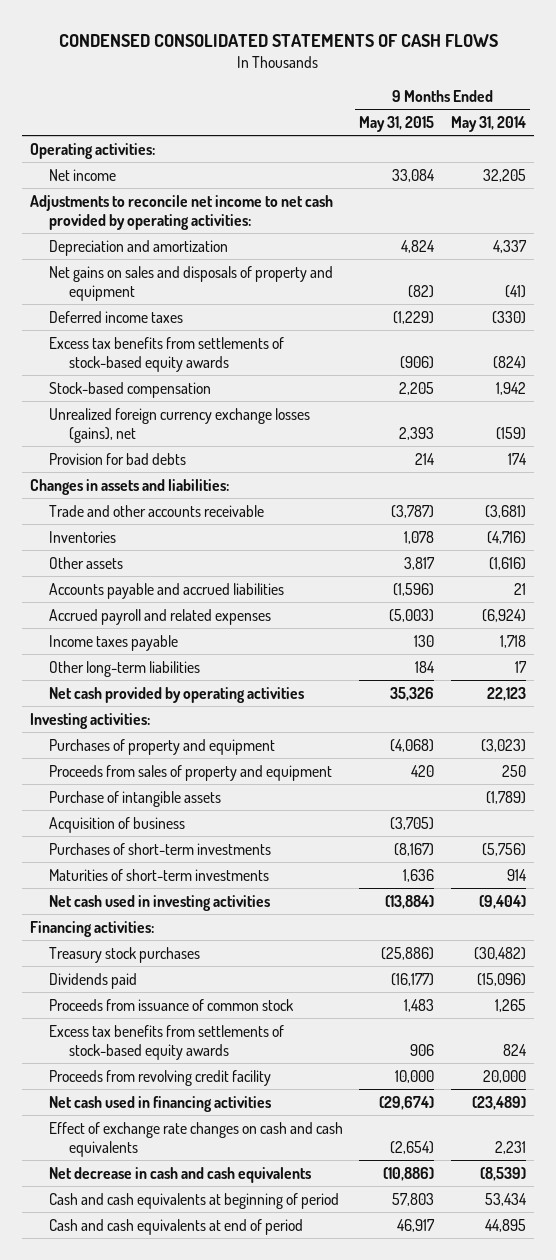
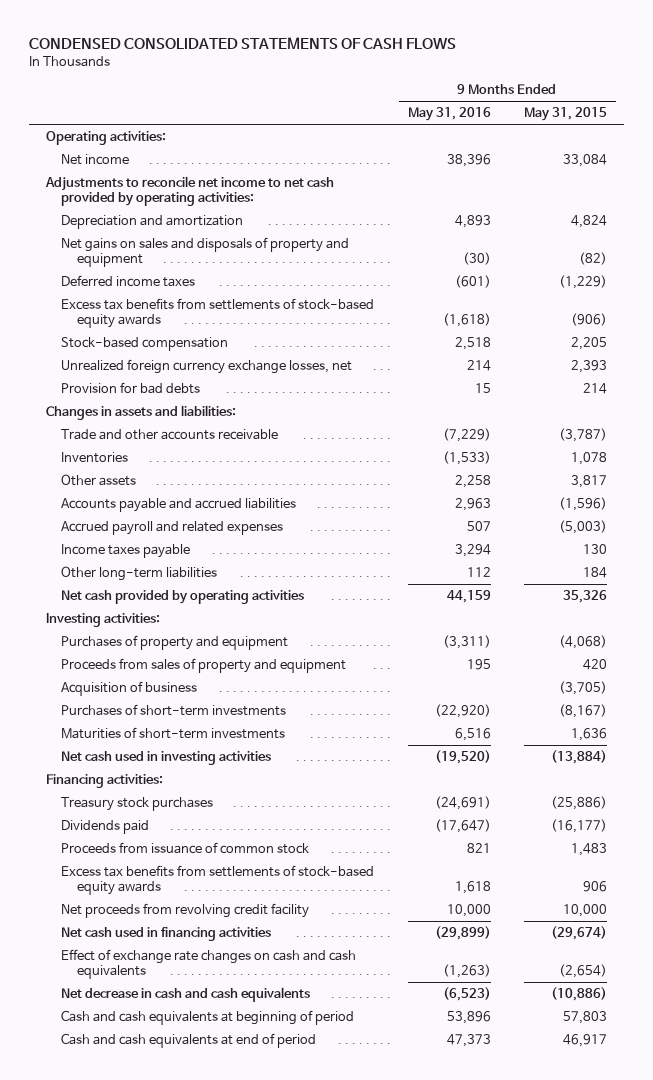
[450,116,526,133] May 31, 2014 -> none
none -> [407,107,491,122] May 31, 2016
[49,407,311,443] Unrealized foreign currency exchange losses (gains), net -> [61,359,353,375] Unrealized foreign currency exchange losses, net
[49,790,222,807] Purchase of intangible assets -> none
[49,1069,272,1086] Proceeds from revolving credit facility -> [61,903,310,919] Net proceeds from revolving credit facility

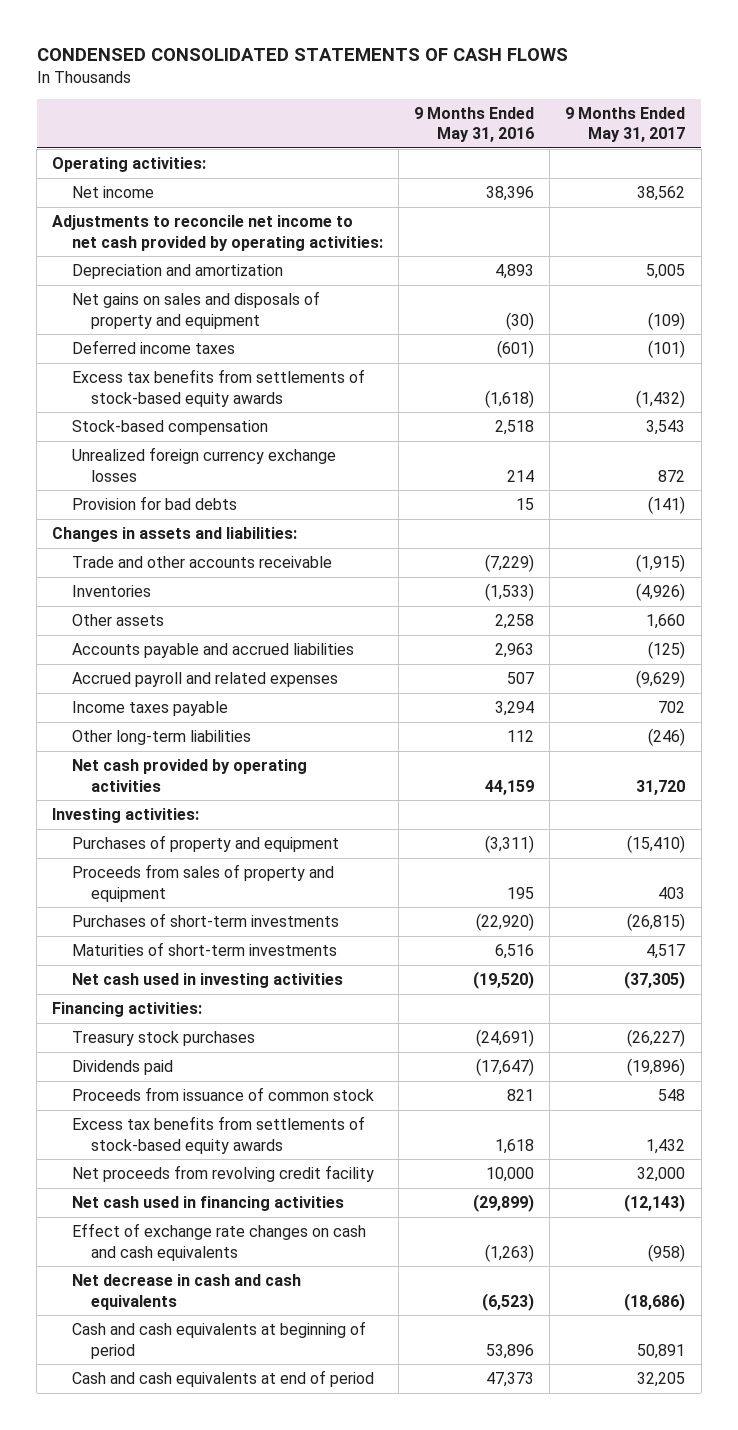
[524,107,608,122] May 31, 2015 -> none
none -> [565,106,686,143] 9 Months Ended May 31, 2017
[61,359,353,375] Unrealized foreign currency exchange losses, net -> [71,447,336,482] Unrealized foreign currency exchange losses
[61,681,198,697] Acquisition of business -> none

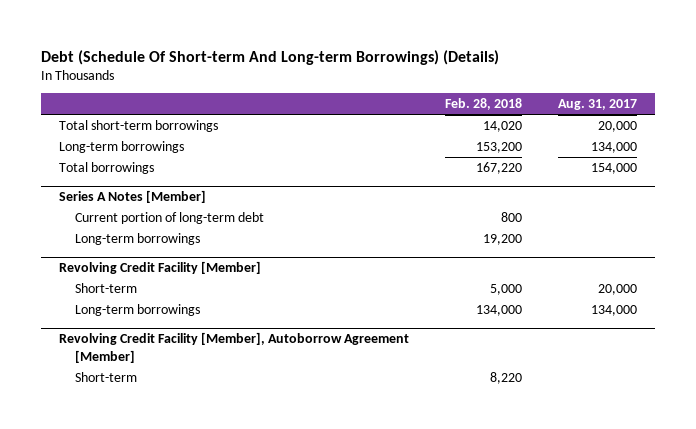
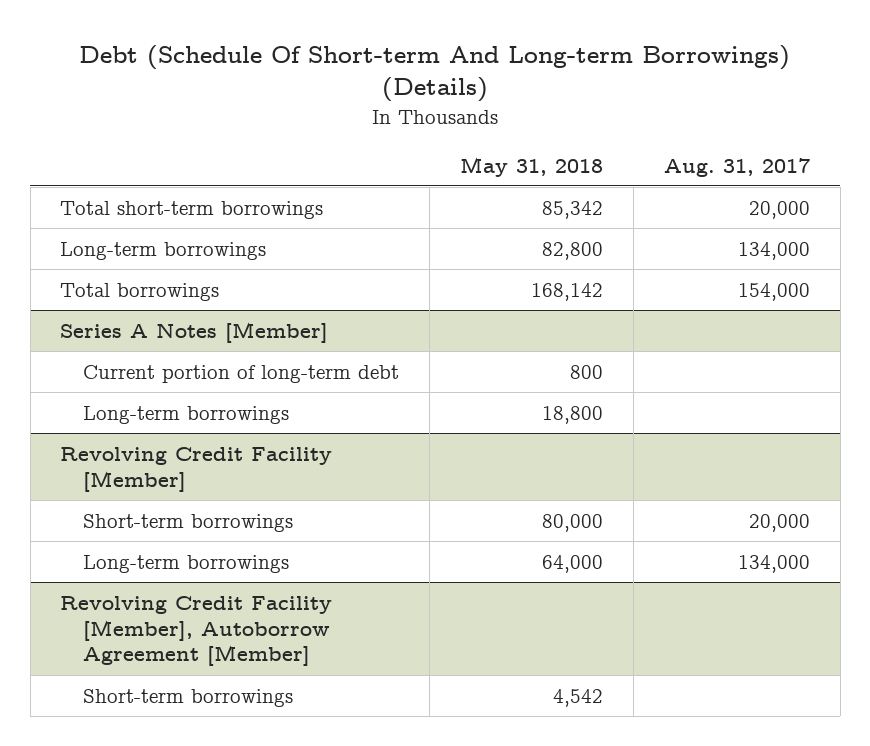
[444,98,522,111] Feb. 28, 2018 -> none
none -> [459,156,603,177] May 31, 2018
[74,282,137,293] Short-term -> [83,513,294,532] Short-term borrowings
[74,371,137,382] Short-term -> [83,688,294,707] Short-term borrowings

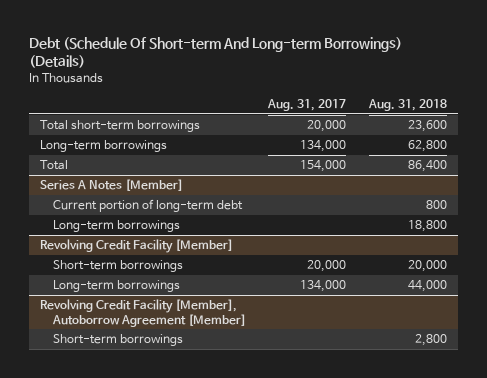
[459,156,603,177] May 31, 2018 -> none
none -> [367,99,447,112] Aug. 31, 2018
[60,282,220,301] Total borrowings -> [40,160,69,171] Total

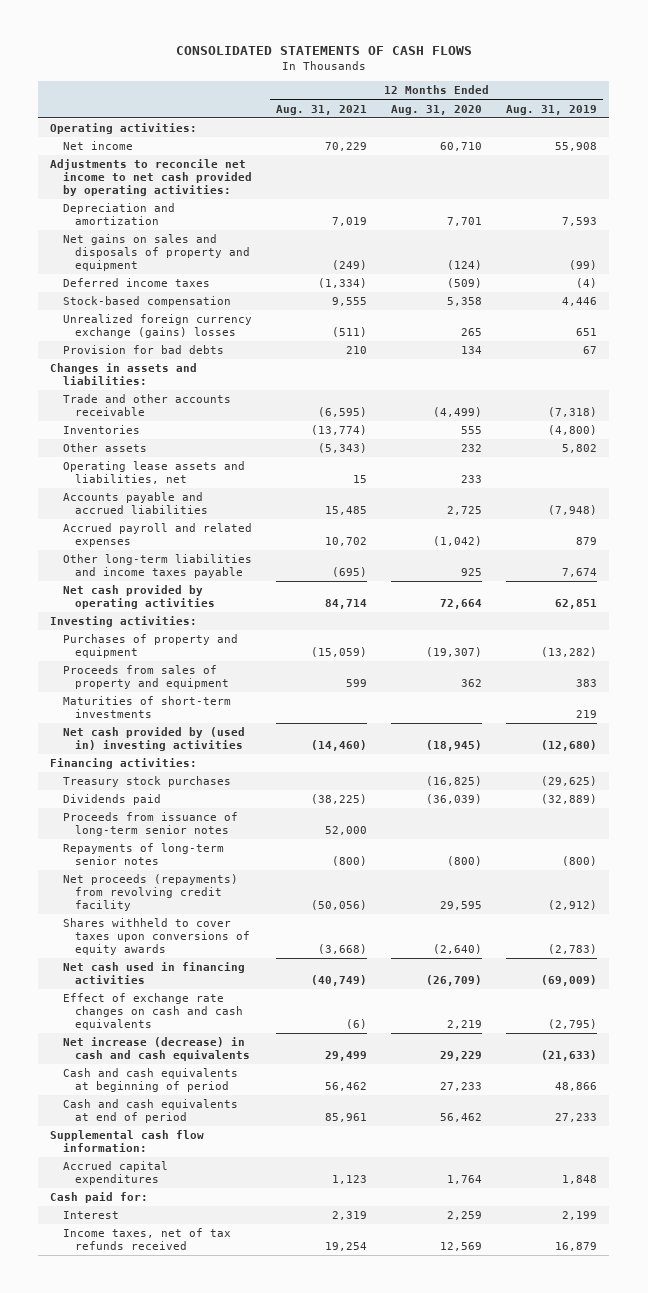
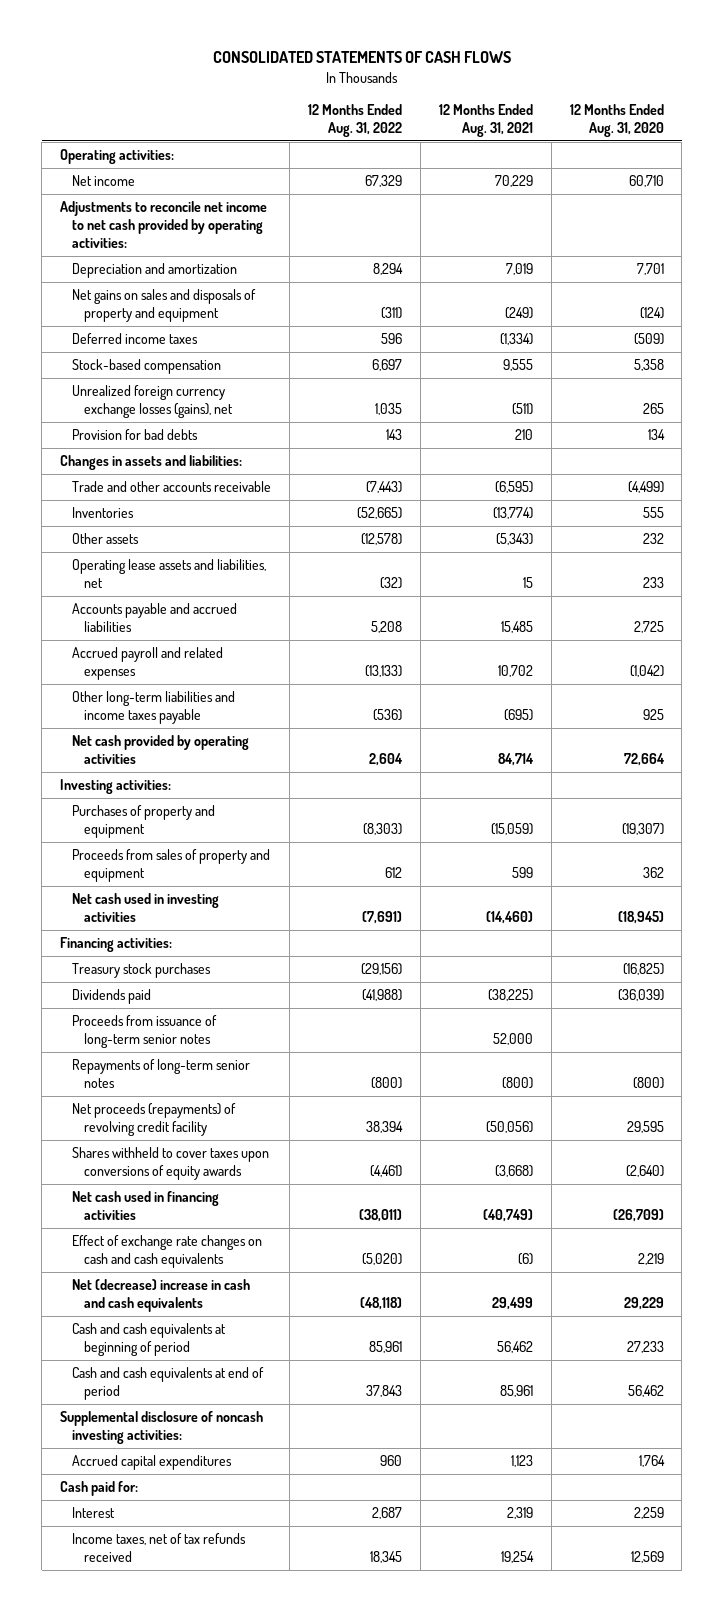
[506,104,598,115] Aug. 31, 2019 -> none
none -> [308,103,403,137] 12 Months Ended Aug. 31, 2022
[62,314,252,339] Unrealized foreign currency exchange (gains) losses -> [72,385,234,419] Unrealized foreign currency exchange losses (gains), net
[62,696,231,719] Maturities of short-term investments -> none
[62,727,245,752] Net cash provided by (used in) investing activities -> [72,893,220,923] Net cash used in investing activities
[62,874,238,911] Net proceeds (repayments) from revolving credit facility -> [72,1103,237,1137] Net proceeds (repayments) of revolving credit facility
[62,1037,251,1062] Net increase (decrease) in cash and cash equivalents -> [72,1279,251,1313] Net (decrease) increase in cash and cash equivalents
[50,1130,205,1153] Supplemental cash flow information: -> [59,1411,263,1445] Supplemental disclosure of noncash investing activities:

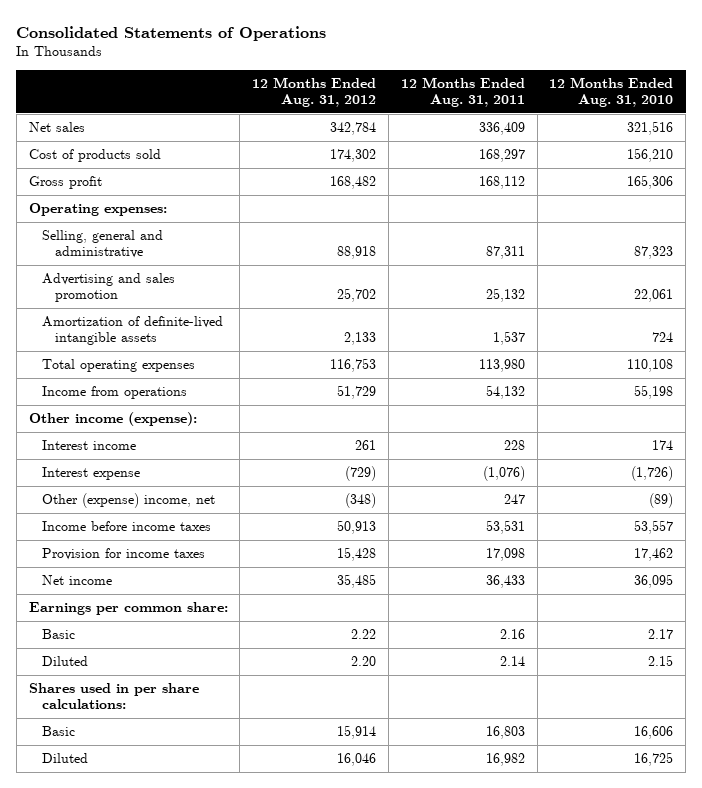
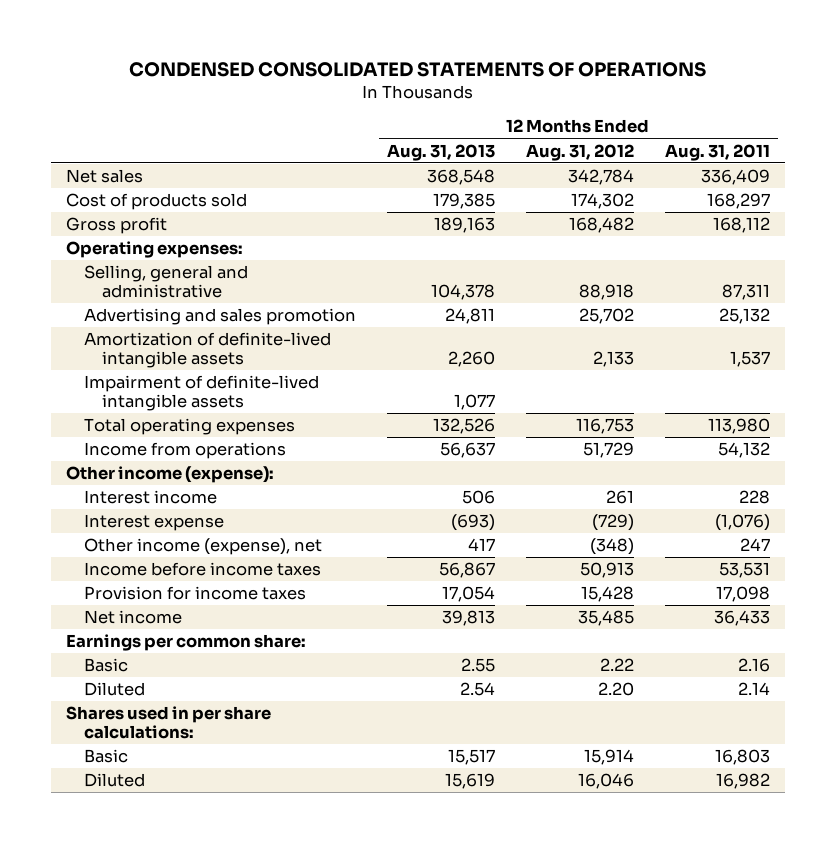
[16,25,327,41] Consolidated Statements of Operations -> [129,62,707,78] CONDENSED CONSOLIDATED STATEMENTS OF OPERATIONS
[549,76,674,107] 12 Months Ended Aug. 31, 2010 -> none
none -> [386,143,495,161] Aug. 31, 2013
none -> [83,375,319,411] Impairment of definite-lived intangible assets
[41,493,215,509] Other (expense) income, net -> [83,538,322,556] Other income (expense), net

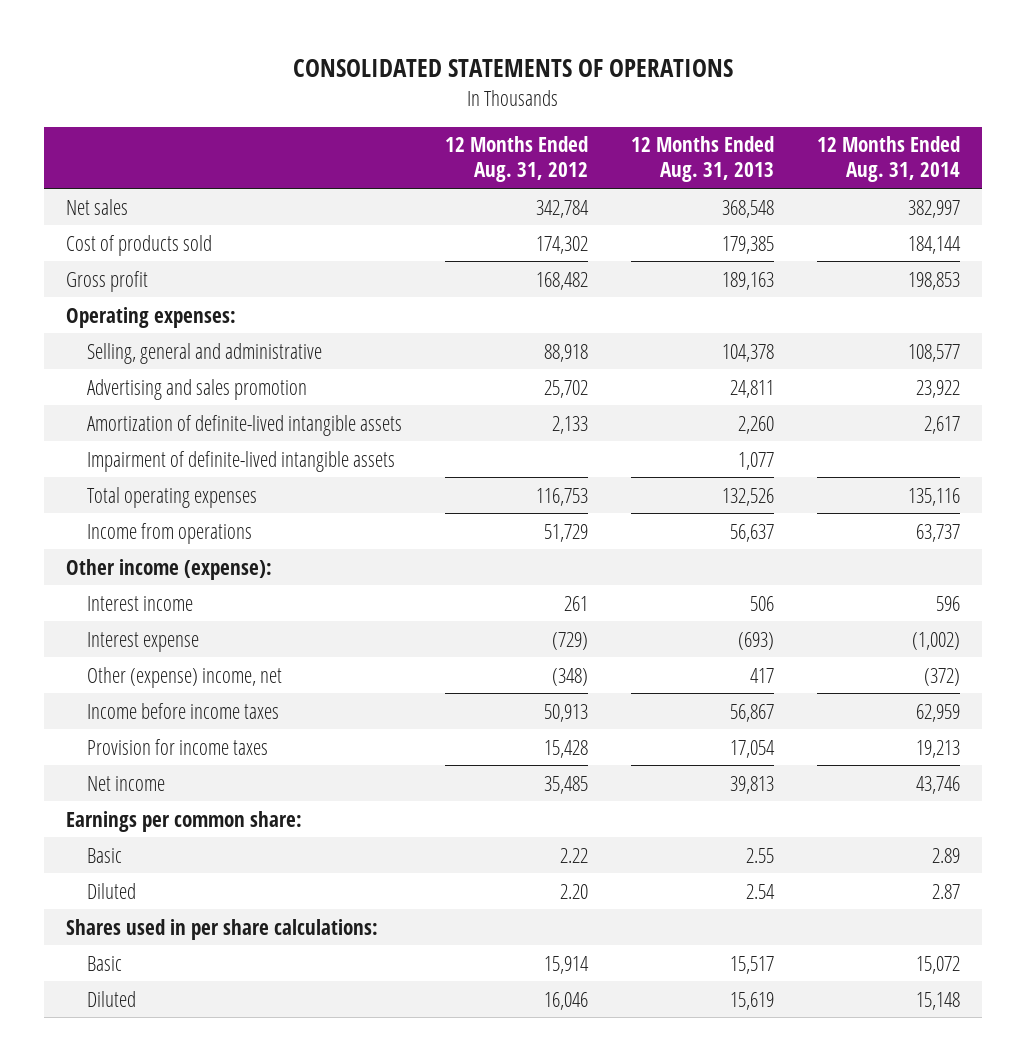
[129,62,707,78] CONDENSED CONSOLIDATED STATEMENTS OF OPERATIONS -> [293,59,734,78] CONSOLIDATED STATEMENTS OF OPERATIONS
[664,143,770,161] Aug. 31, 2011 -> none
none -> [817,136,961,183] 12 Months Ended Aug. 31, 2014
[83,538,322,556] Other income (expense), net -> [86,666,282,688] Other (expense) income, net

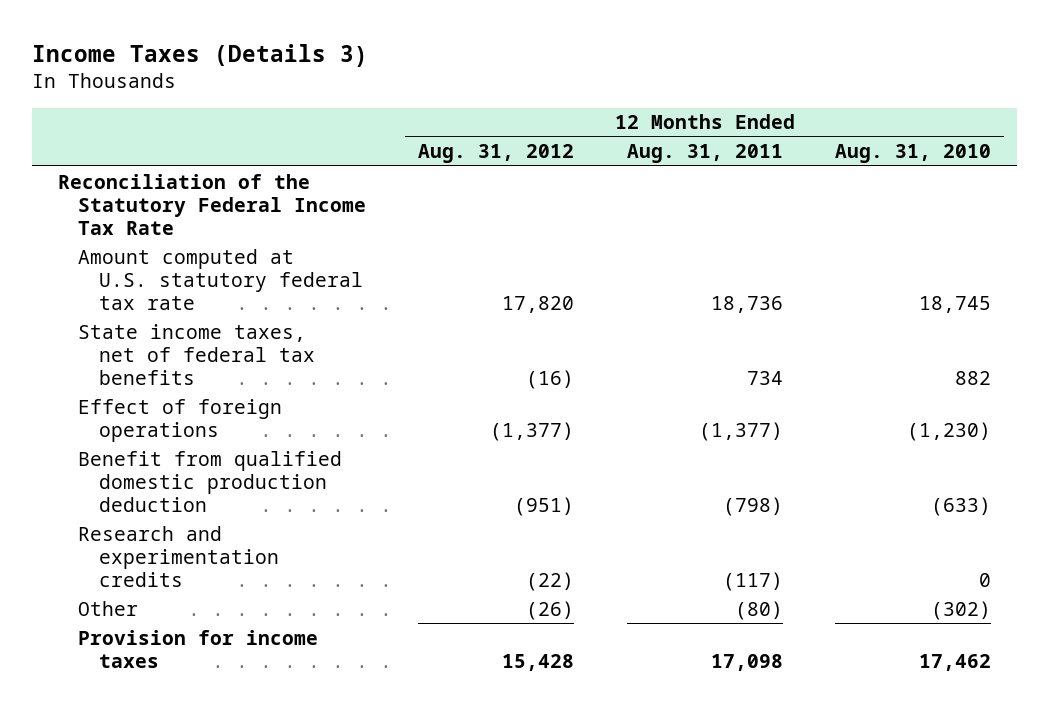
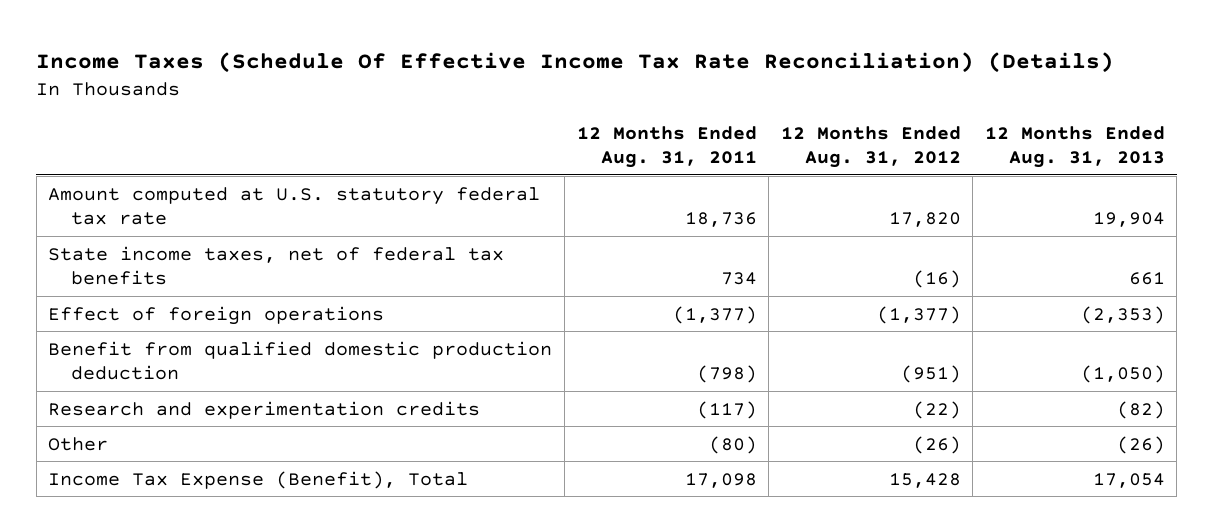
[31,43,368,67] Income Taxes (Details 3) -> [36,51,1115,73] Income Taxes (Schedule Of Effective Income Tax Rate Reconciliation) (Details)
[834,144,991,164] Aug. 31, 2010 -> none
none -> [984,125,1165,169] 12 Months Ended Aug. 31, 2013
[57,173,367,235] Reconciliation of the Statutory Federal Income Tax Rate -> none
[78,629,319,668] Provision for income taxes -> [48,470,469,489] Income Tax Expense (Benefit), Total

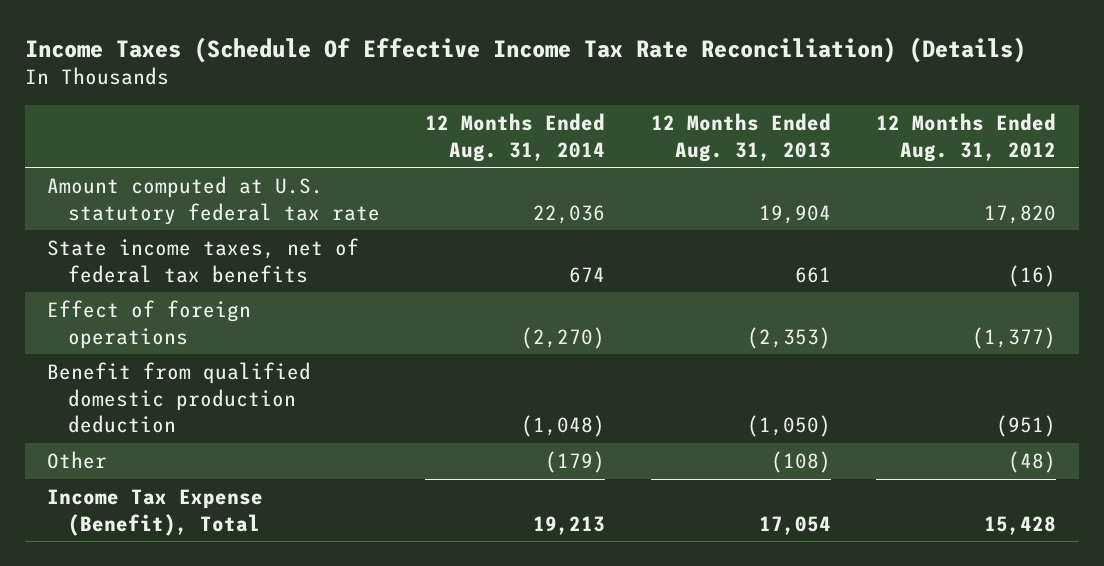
[576,125,757,169] 12 Months Ended Aug. 31, 2011 -> none
none -> [425,112,606,162] 12 Months Ended Aug. 31, 2014
[48,400,481,419] Research and experimentation credits -> none
[912,435,961,454] (26) -> [1008,450,1057,473] (48)
[1116,435,1165,454] (26) -> [770,450,831,473] (108)

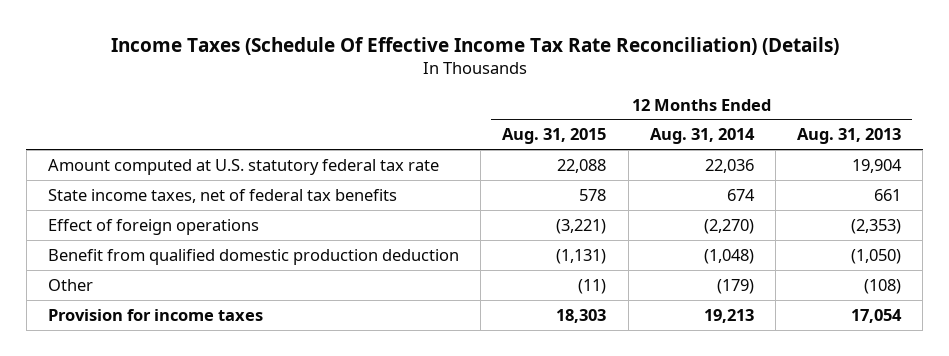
[876,112,1057,162] 12 Months Ended Aug. 31, 2012 -> none
none -> [502,128,607,145] Aug. 31, 2015
[47,488,264,536] Income Tax Expense (Benefit), Total -> [47,308,263,321] Provision for income taxes

